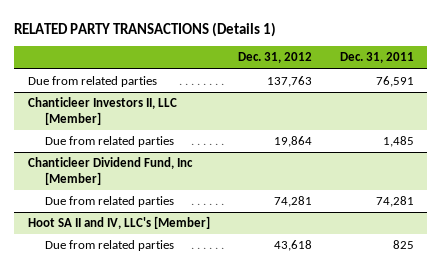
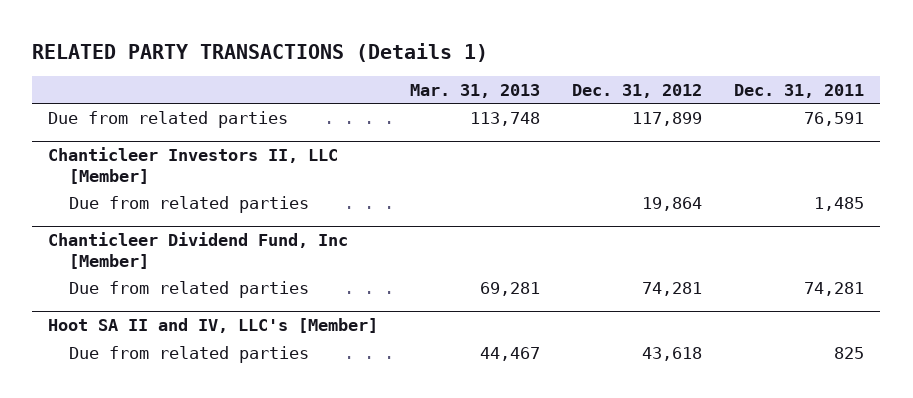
none -> [410,83,541,98] Mar. 31, 2013
[266,76,312,88] 137,763 -> [632,111,703,126] 117,899

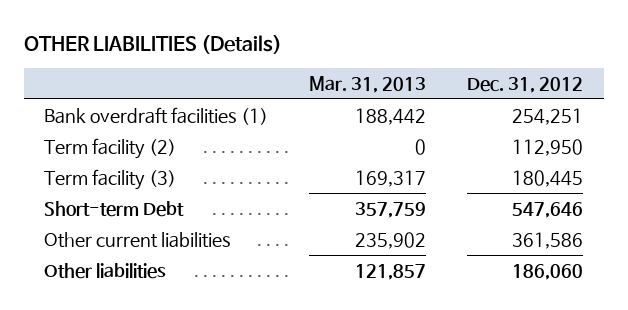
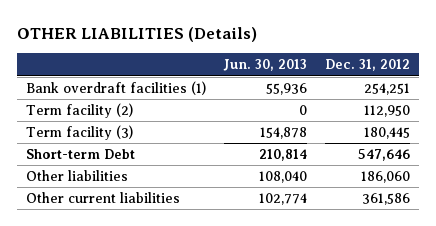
[309,75,427,93] Mar. 31, 2013 -> none
none -> [223,59,308,72] Jun. 30, 2013
[44,231,232,248] Other current liabilities -> [26,192,181,204] Other current liabilities

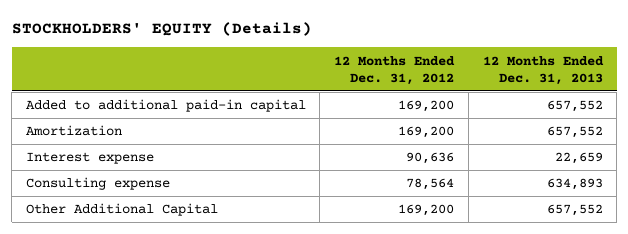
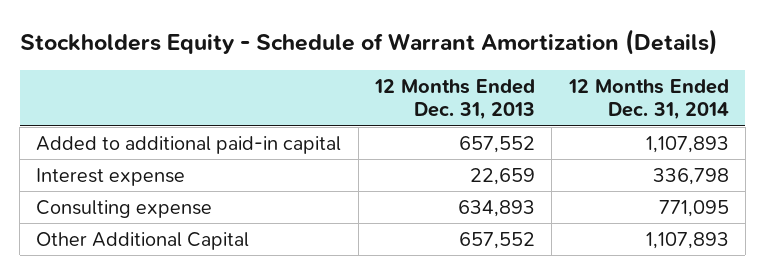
[11,22,312,37] STOCKHOLDERS' EQUITY (Details) -> [19,29,718,56] Stockholders Equity - Schedule of Warrant Amortization (Details)
[334,55,456,85] 12 Months Ended Dec. 31, 2012 -> none
none -> [567,79,729,121] 12 Months Ended Dec. 31, 2014
[25,125,122,137] Amortization -> none

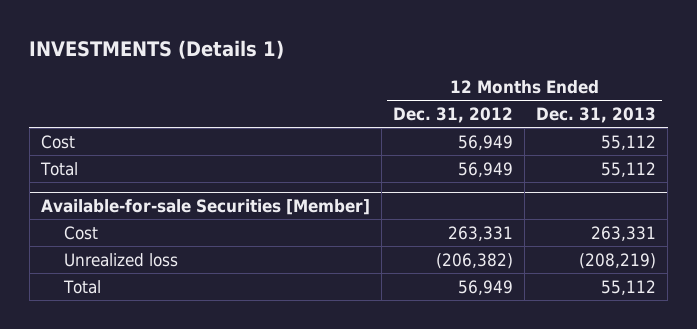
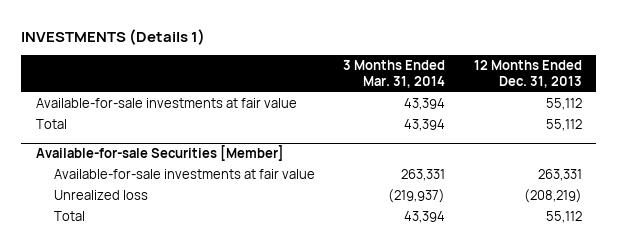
[393,107,514,124] Dec. 31, 2012 -> none
none -> [343,60,446,89] 3 Months Ended Mar. 31, 2014
[40,134,75,149] Cost -> [35,98,297,109] Available-for-sale investments at fair value
[64,225,99,240] Cost -> [53,169,315,180] Available-for-sale investments at fair value

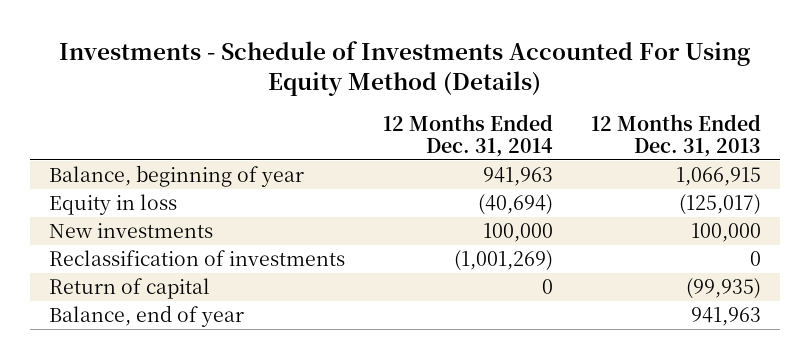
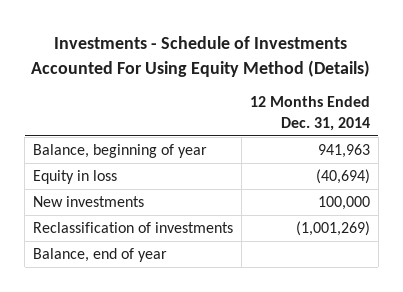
[590,113,761,157] 12 Months Ended Dec. 31, 2013 -> none
[48,277,210,299] Return of capital -> none

